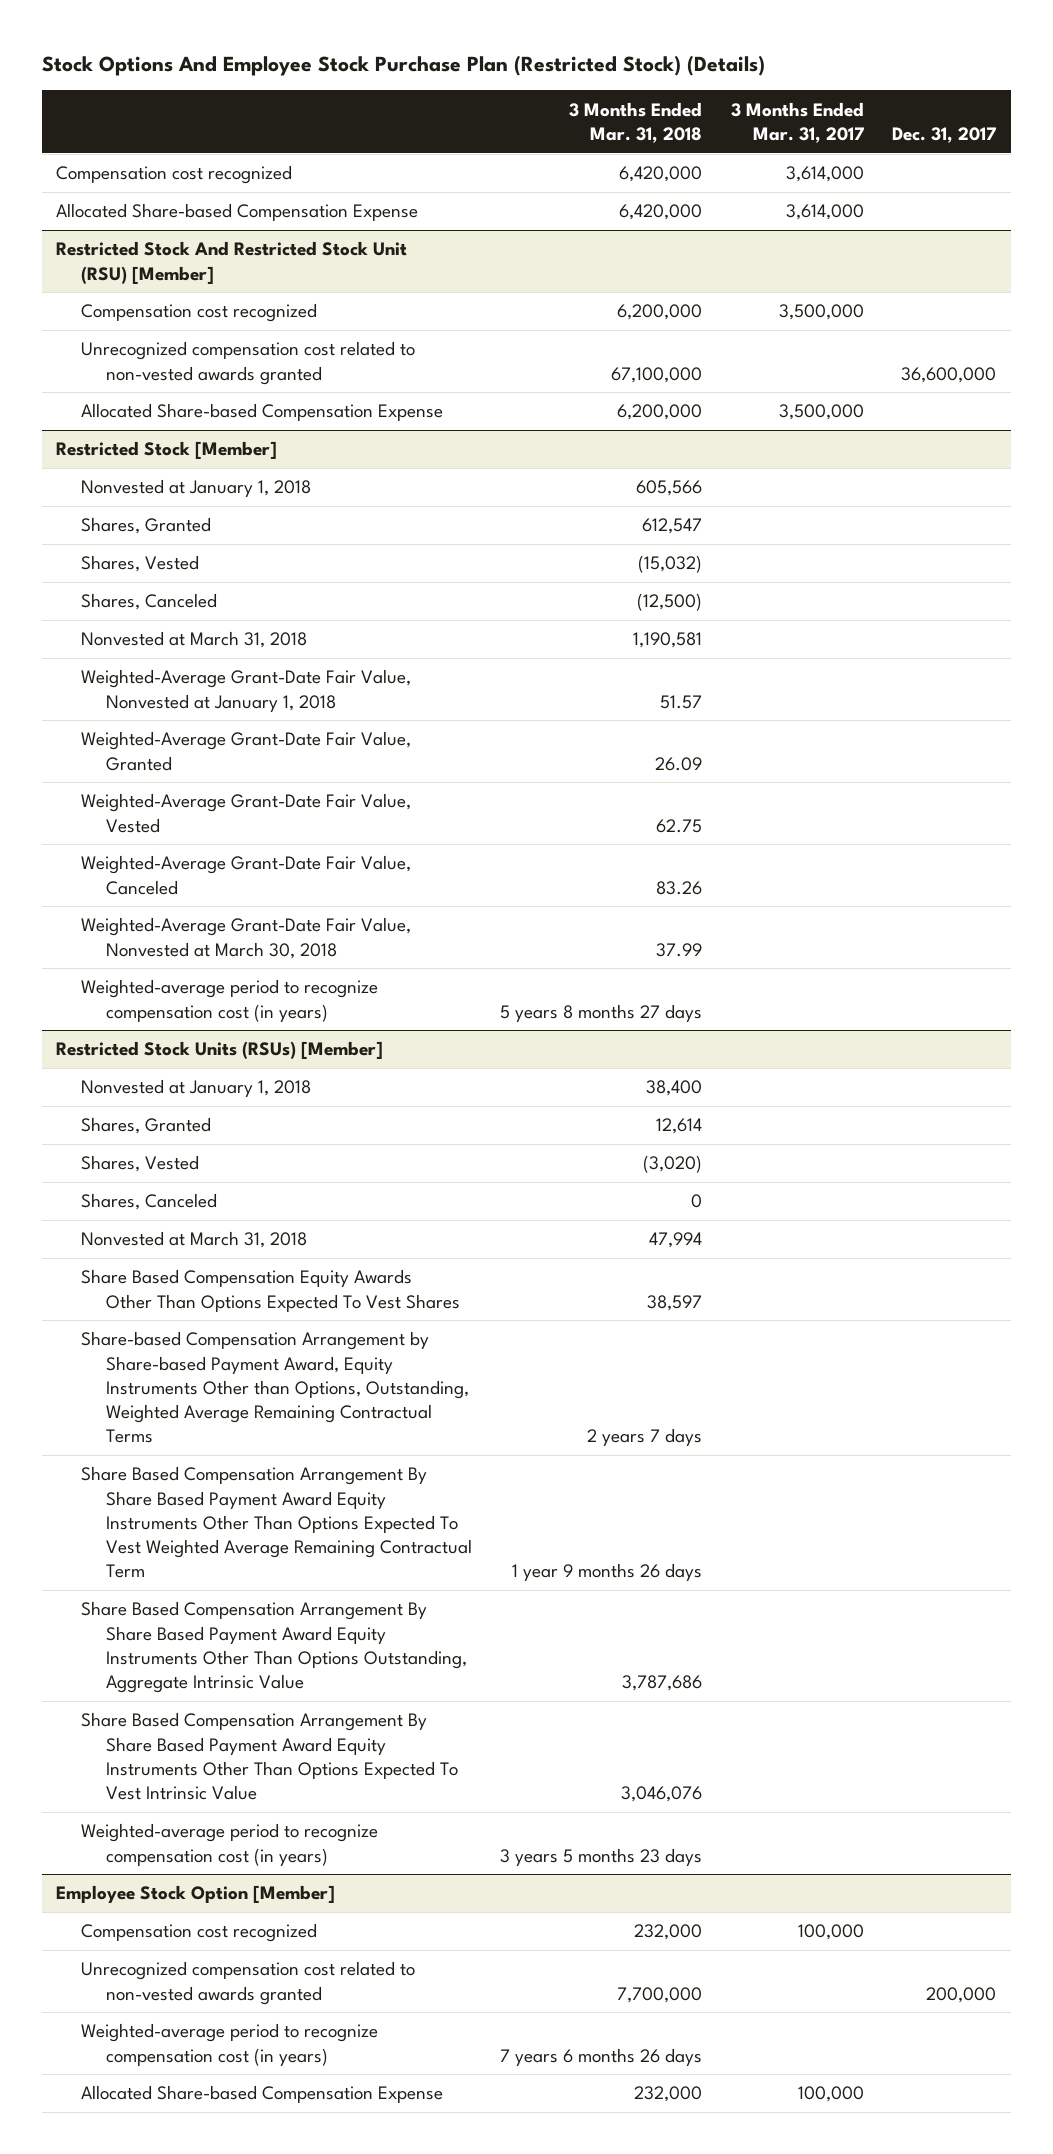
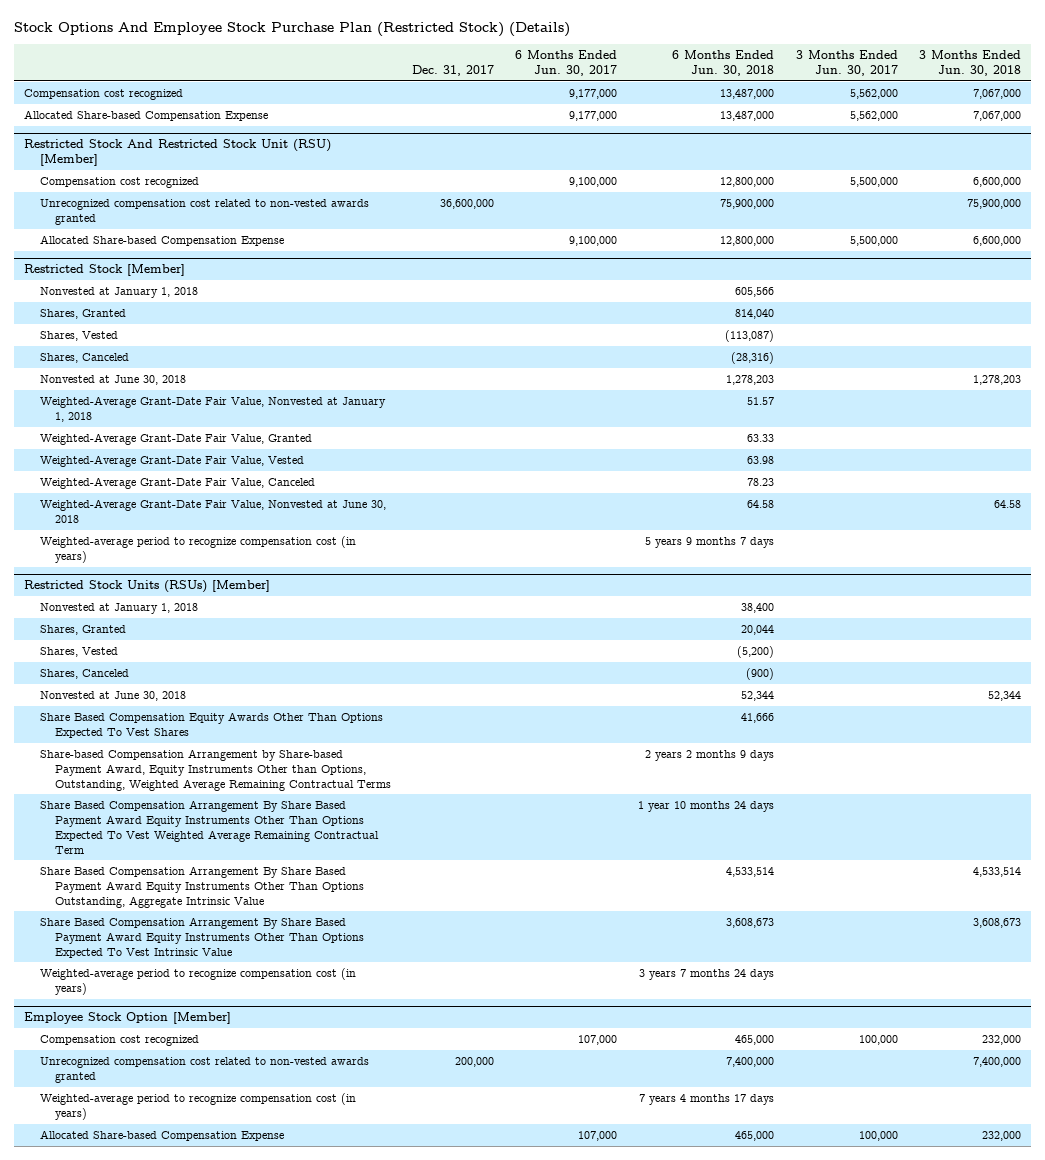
[569,101,703,143] 3 Months Ended Mar. 31, 2018 -> none
[730,101,864,143] 3 Months Ended Mar. 31, 2017 -> none
none -> [515,50,618,77] 6 Months Ended Jun. 30, 2017
none -> [672,50,775,77] 6 Months Ended Jun. 30, 2018
none -> [795,50,898,77] 3 Months Ended Jun. 30, 2017
none -> [918,50,1021,77] 3 Months Ended Jun. 30, 2018
[80,631,307,649] Nonvested at March 31, 2018 -> [39,374,186,385] Nonvested at June 30, 2018
[80,917,411,959] Weighted-Average Grant-Date Fair Value, Nonvested at March 30, 2018 -> [39,498,386,523] Weighted-Average Grant-Date Fair Value, Nonvested at June 30, 2018
[80,1231,307,1249] Nonvested at March 31, 2018 -> [39,690,186,701] Nonvested at June 30, 2018

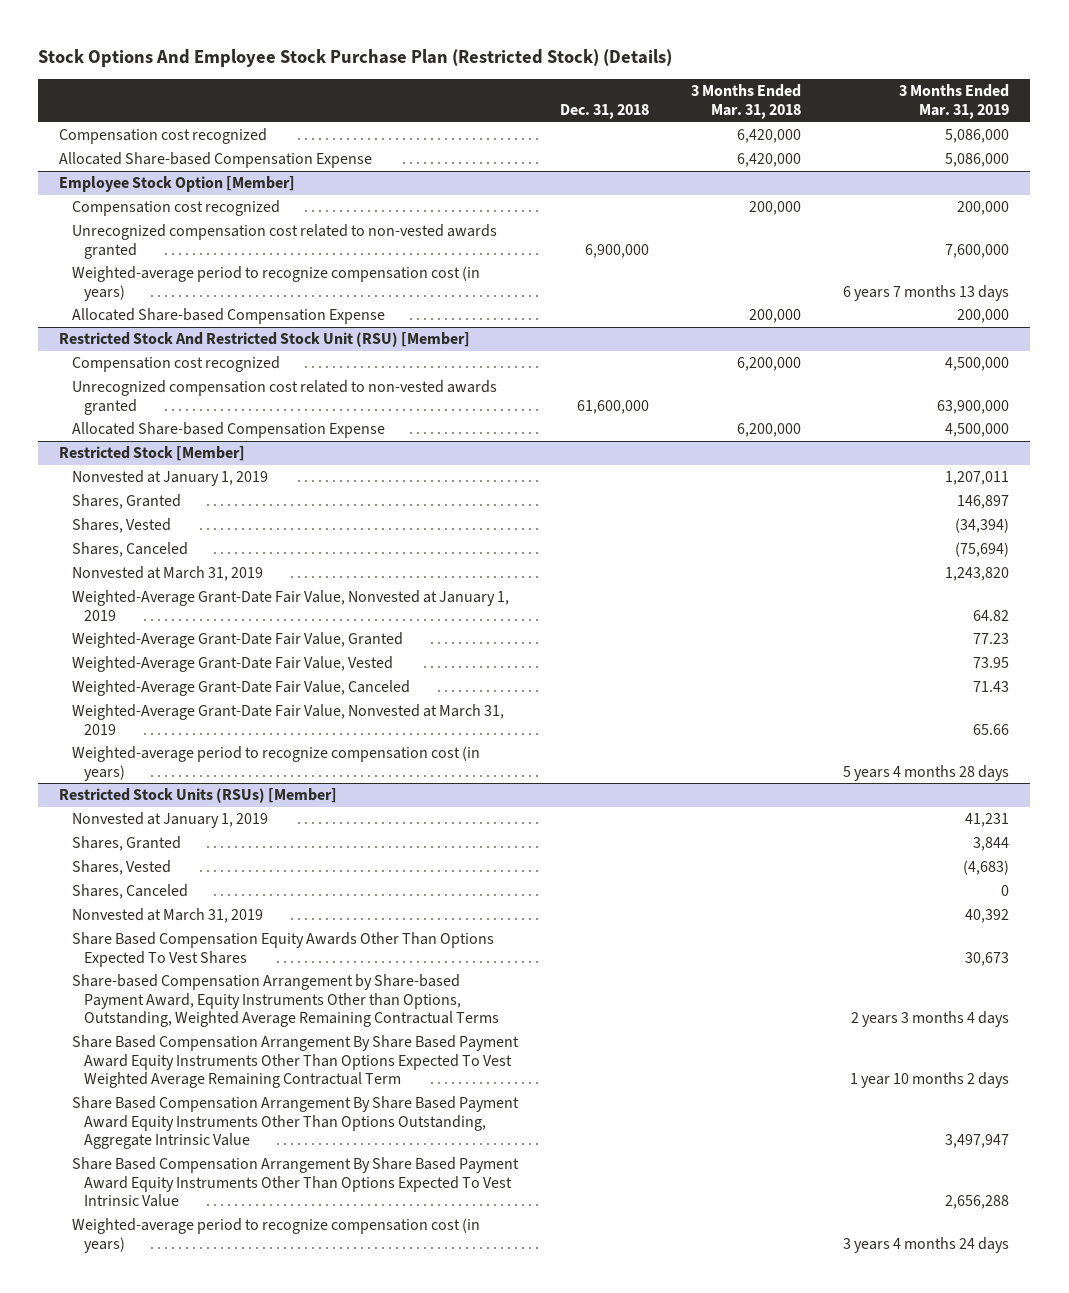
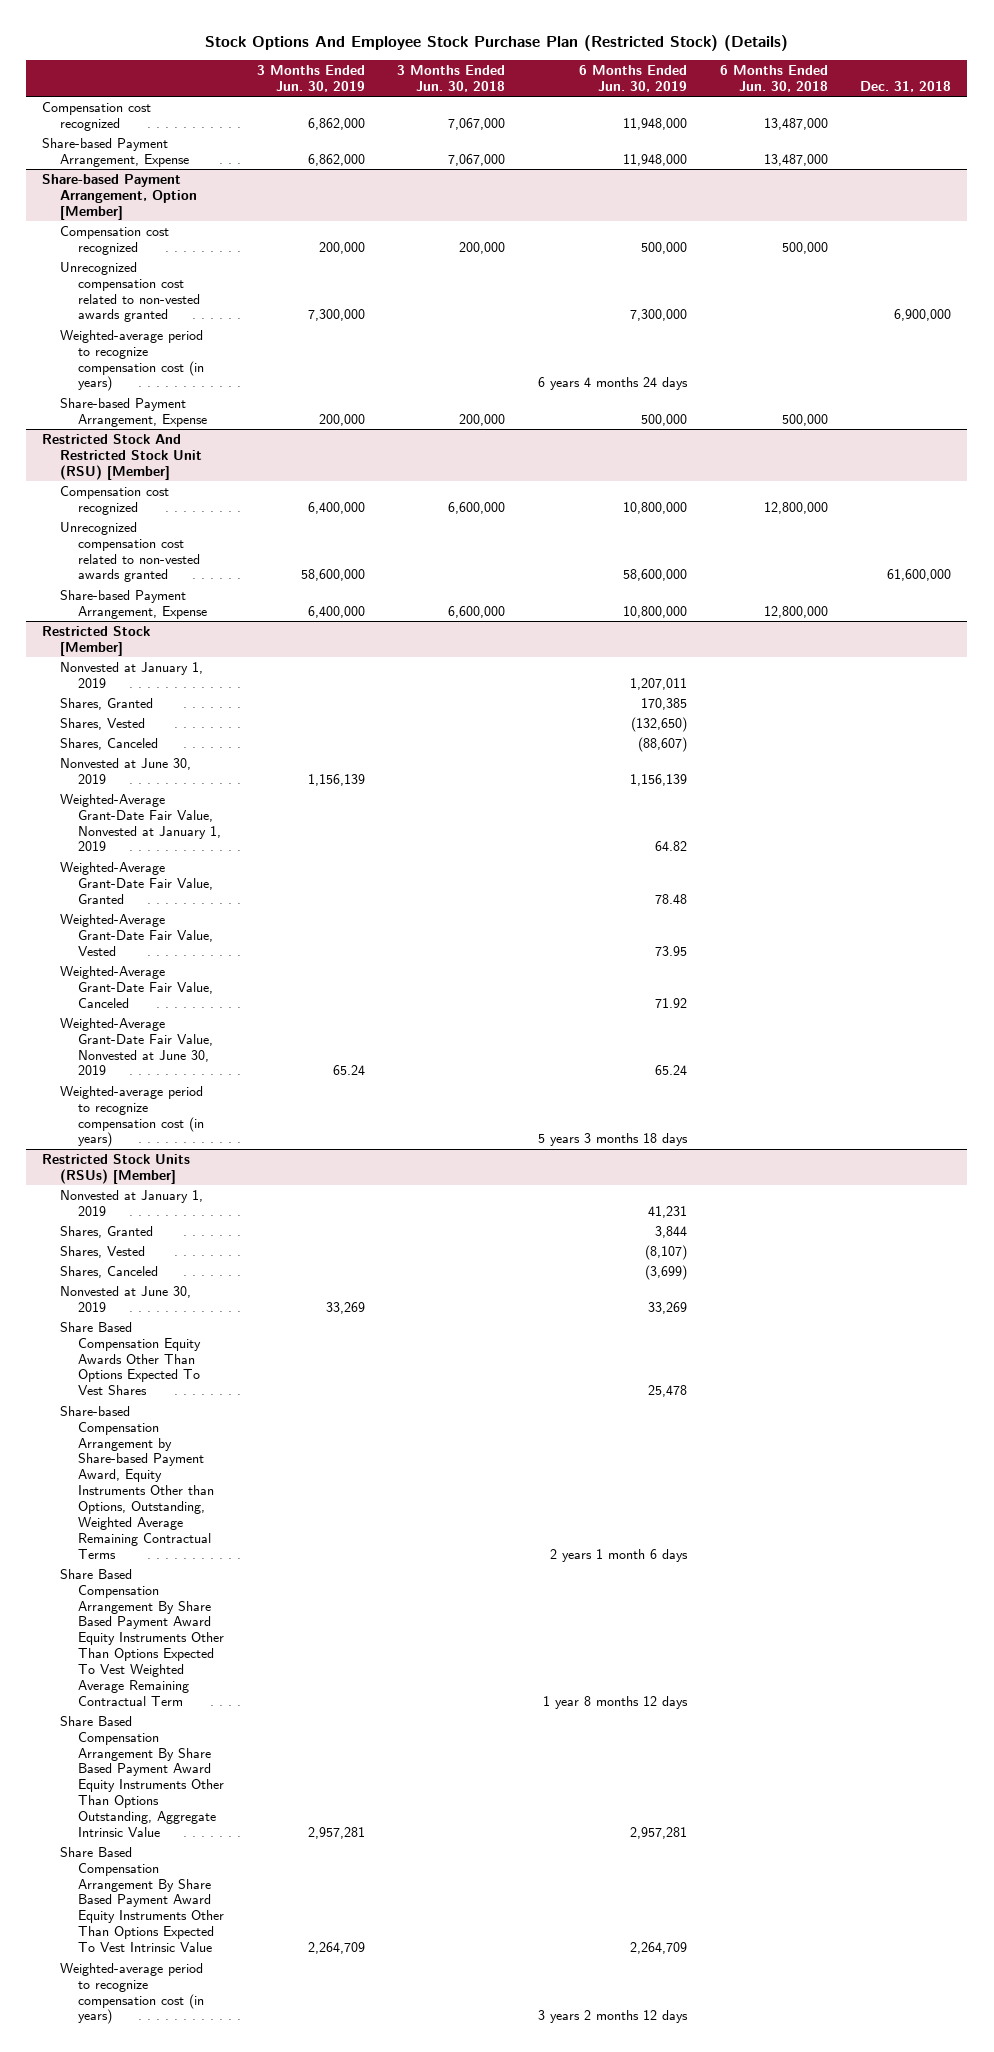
[691,84,802,119] 3 Months Ended Mar. 31, 2018 -> none
[899,84,1010,119] 3 Months Ended Mar. 31, 2019 -> none
none -> [256,65,365,93] 3 Months Ended Jun. 30, 2019
none -> [397,65,506,93] 3 Months Ended Jun. 30, 2018
none -> [579,65,688,93] 6 Months Ended Jun. 30, 2019
none -> [719,65,828,93] 6 Months Ended Jun. 30, 2018
[59,152,373,169] Allocated Share-based Compensation Expense -> [42,137,190,167] Share-based Payment Arrangement, Expense
[59,176,296,193] Employee Stock Option [Member] -> [42,173,198,220] Share-based Payment Arrangement, Option [Member]
[71,308,385,325] Allocated Share-based Compensation Expense -> [60,397,208,427] Share-based Payment Arrangement, Expense
[71,422,385,439] Allocated Share-based Compensation Expense -> [60,589,208,619] Share-based Payment Arrangement, Expense
[71,566,263,582] Nonvested at March 31, 2019 -> [60,757,192,784] Nonvested at June 30, 2019
[71,704,504,735] Weighted-Average Grant-Date Fair Value, Nonvested at March 31, 2019 -> [60,1017,214,1076] Weighted-Average Grant-Date Fair Value, Nonvested at June 30, 2019
[71,908,263,924] Nonvested at March 31, 2019 -> [60,1285,192,1312] Nonvested at June 30, 2019

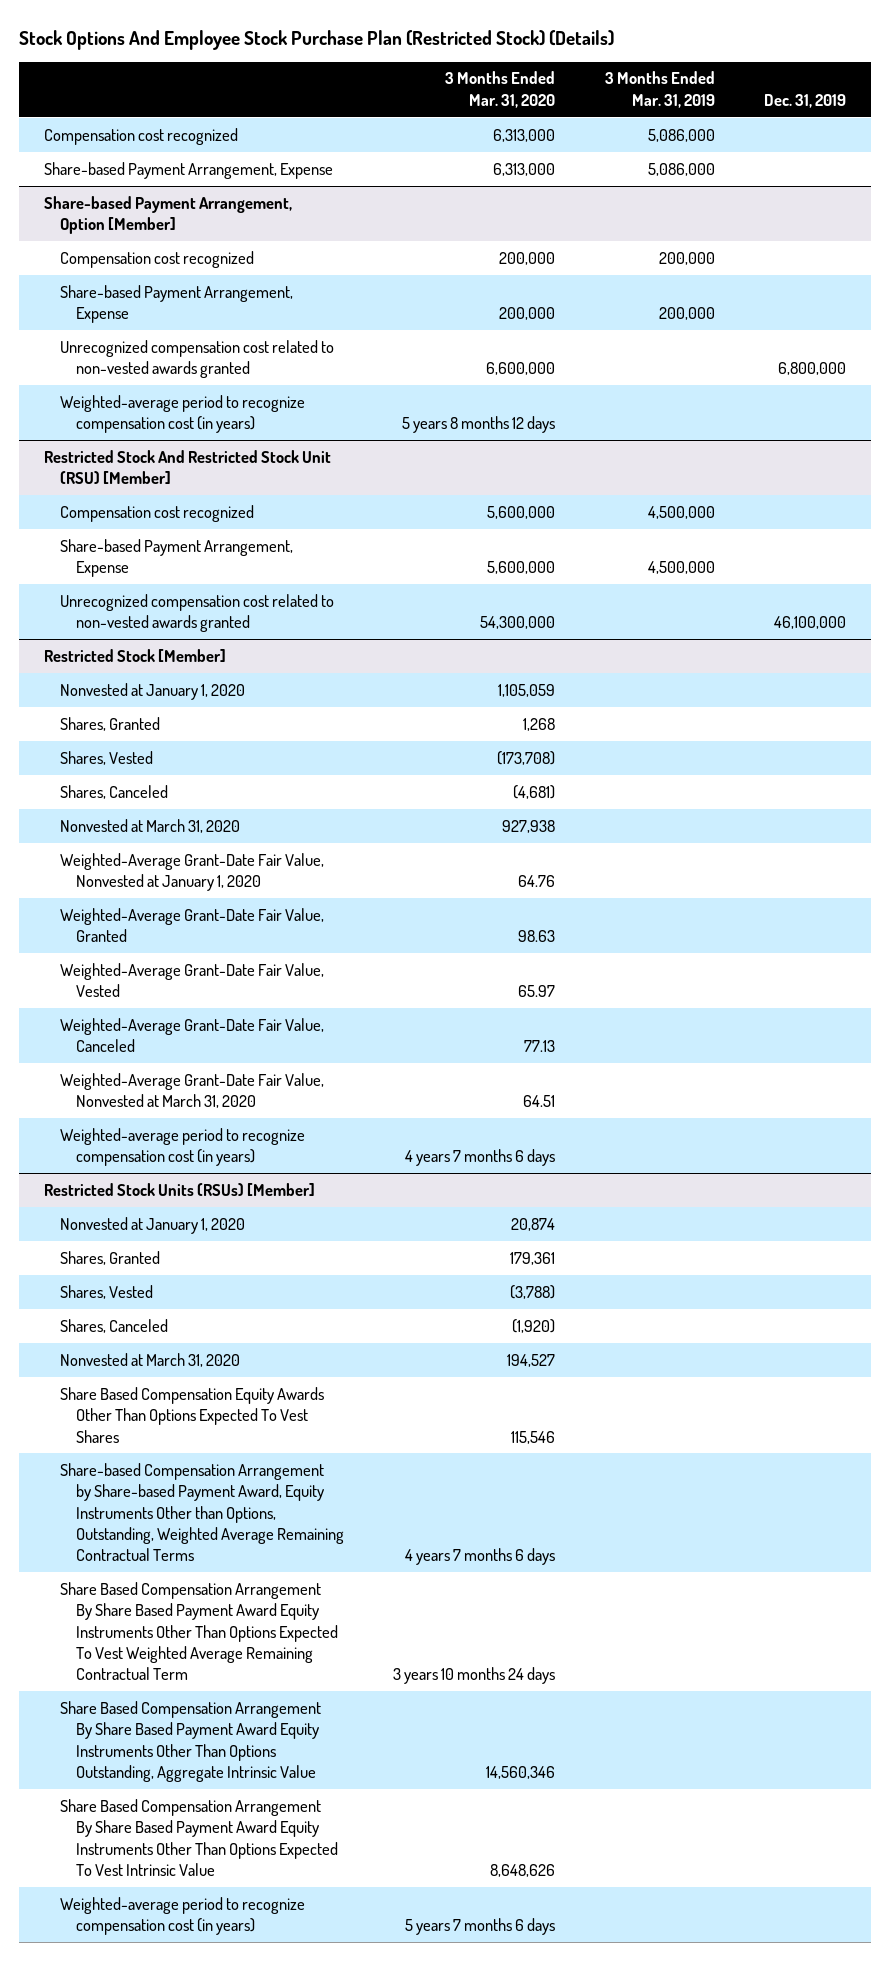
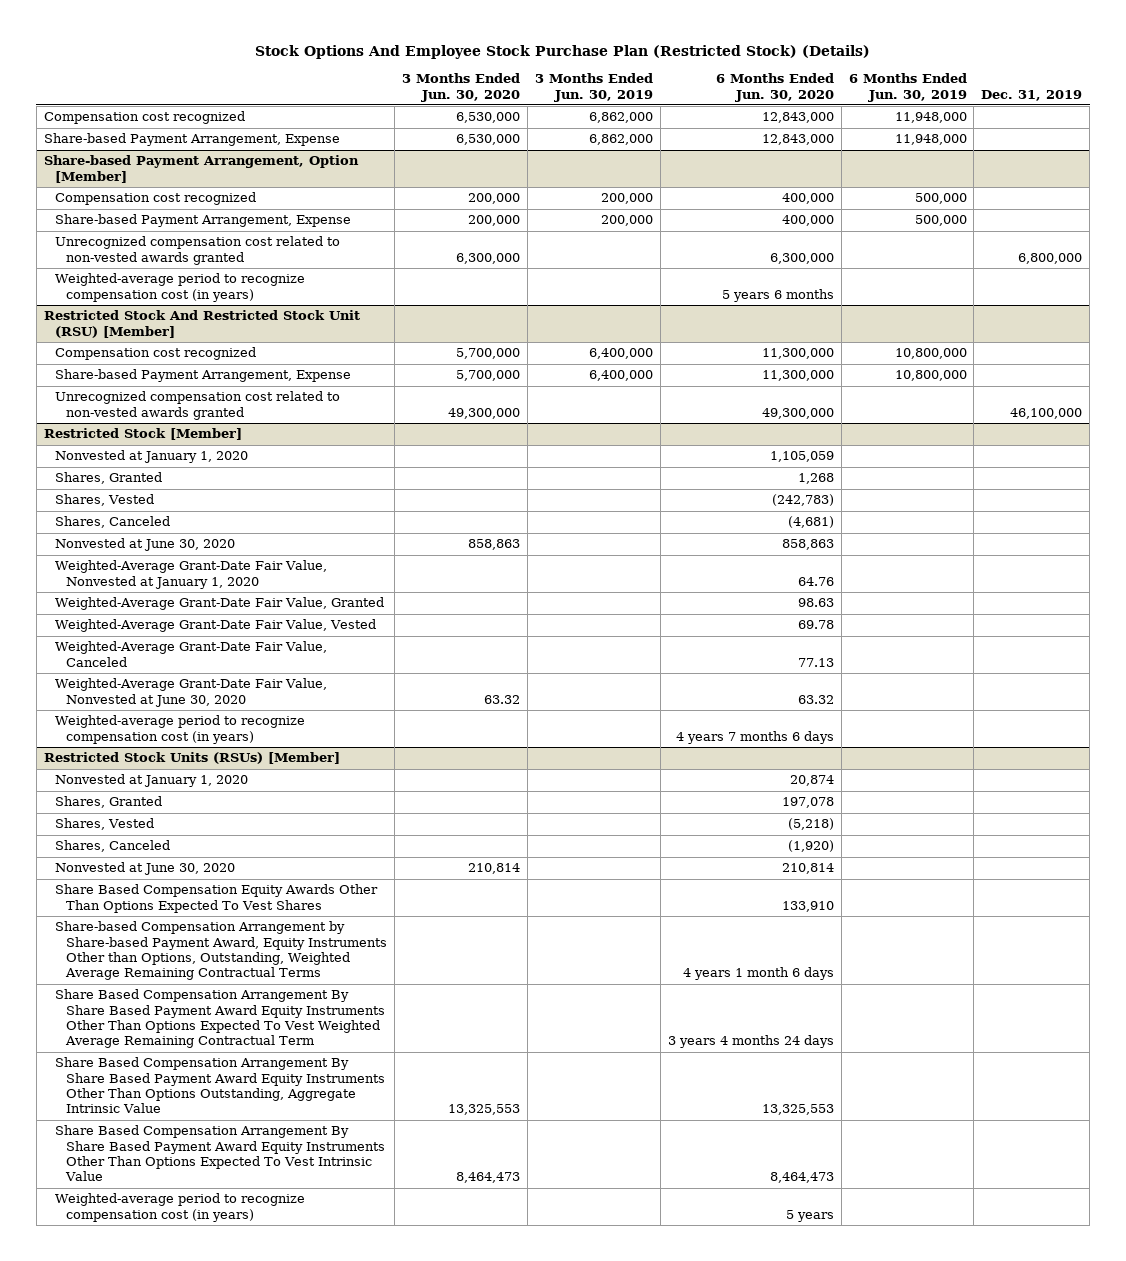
[445,71,556,108] 3 Months Ended Mar. 31, 2020 -> none
[604,71,715,108] 3 Months Ended Mar. 31, 2019 -> none
none -> [402,73,521,102] 3 Months Ended Jun. 30, 2020
none -> [534,73,653,102] 3 Months Ended Jun. 30, 2019
none -> [715,73,834,102] 6 Months Ended Jun. 30, 2020
none -> [848,73,967,102] 6 Months Ended Jun. 30, 2019
[59,818,240,833] Nonvested at March 31, 2020 -> [55,538,236,552] Nonvested at June 30, 2020
[59,1072,324,1109] Weighted-Average Grant-Date Fair Value, Nonvested at March 31, 2020 -> [55,678,328,707] Weighted-Average Grant-Date Fair Value, Nonvested at June 30, 2020
[59,1352,240,1367] Nonvested at March 31, 2020 -> [55,862,236,876] Nonvested at June 30, 2020

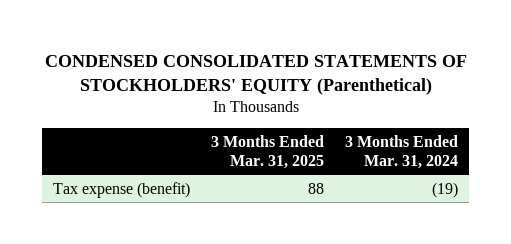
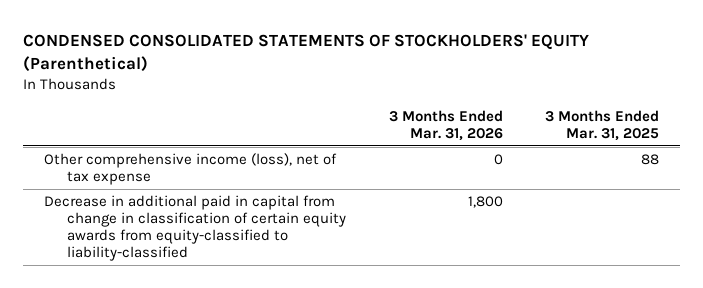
[345,134,459,169] 3 Months Ended Mar. 31, 2024 -> none
none -> [388,109,503,141] 3 Months Ended Mar. 31, 2026
[52,181,190,198] Tax expense (benefit) -> [44,153,338,186] Other comprehensive income (loss), net of tax expense
none -> [44,195,347,262] Decrease in additional paid in capital from change in classification of certain equity awards from equity-classified to liability-classified

